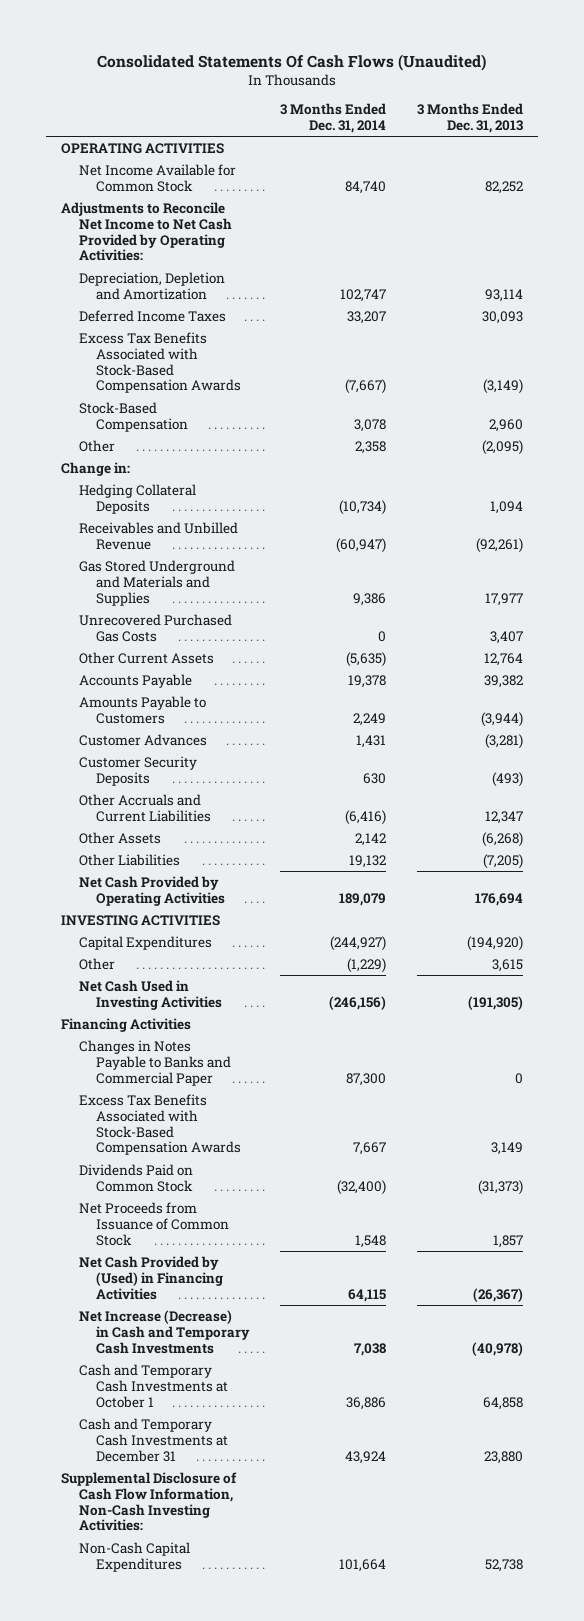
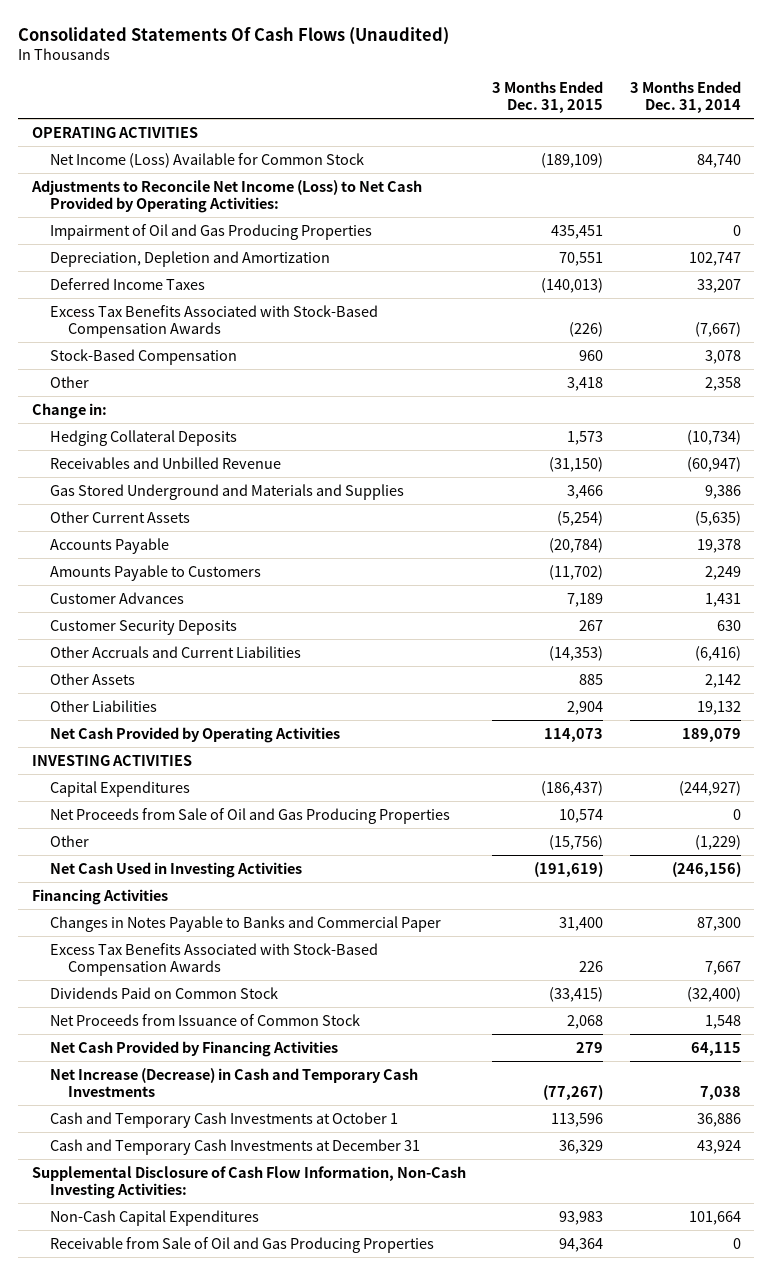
[416,102,523,133] 3 Months Ended Dec. 31, 2013 -> none
none -> [492,80,604,114] 3 Months Ended Dec. 31, 2015
[78,163,236,192] Net Income Available for Common Stock -> [49,152,364,168] Net Income (Loss) Available for Common Stock
[61,201,232,262] Adjustments to Reconcile Net Income to Net Cash Provided by Operating Activities: -> [30,179,422,214] Adjustments to Reconcile Net Income (Loss) to Net Cash Provided by Operating Activities:
none -> [49,223,372,240] Impairment of Oil and Gas Producing Properties
[78,613,232,642] Unrecovered Purchased Gas Costs -> none
none -> [49,807,450,824] Net Proceeds from Sale of Oil and Gas Producing Properties
[78,1255,224,1300] Net Cash Provided by (Used) in Financing Activities -> [49,1040,338,1057] Net Cash Provided by Financing Activities
none -> [49,1236,434,1253] Receivable from Sale of Oil and Gas Producing Properties

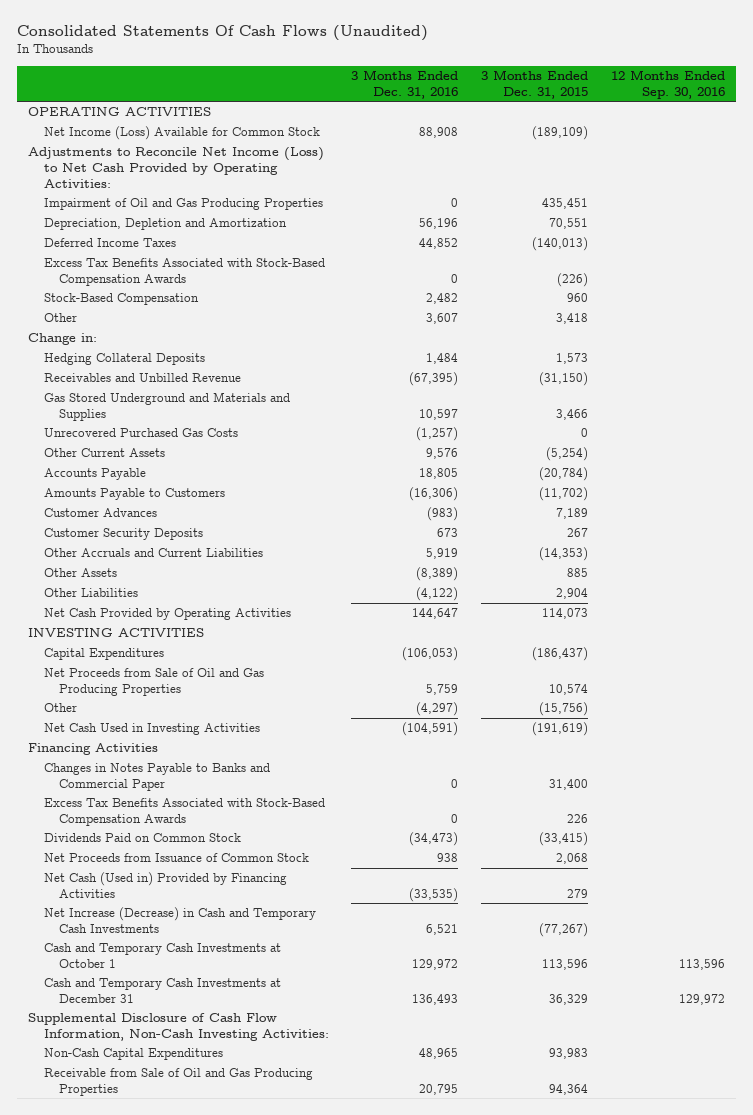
[629,80,741,114] 3 Months Ended Dec. 31, 2014 -> none
none -> [351,70,459,99] 3 Months Ended Dec. 31, 2016
none -> [610,70,725,99] 12 Months Ended Sep. 30, 2016
none -> [43,428,238,438] Unrecovered Purchased Gas Costs
[49,1040,338,1057] Net Cash Provided by Financing Activities -> [43,872,287,898] Net Cash (Used in) Provided by Financing Activities

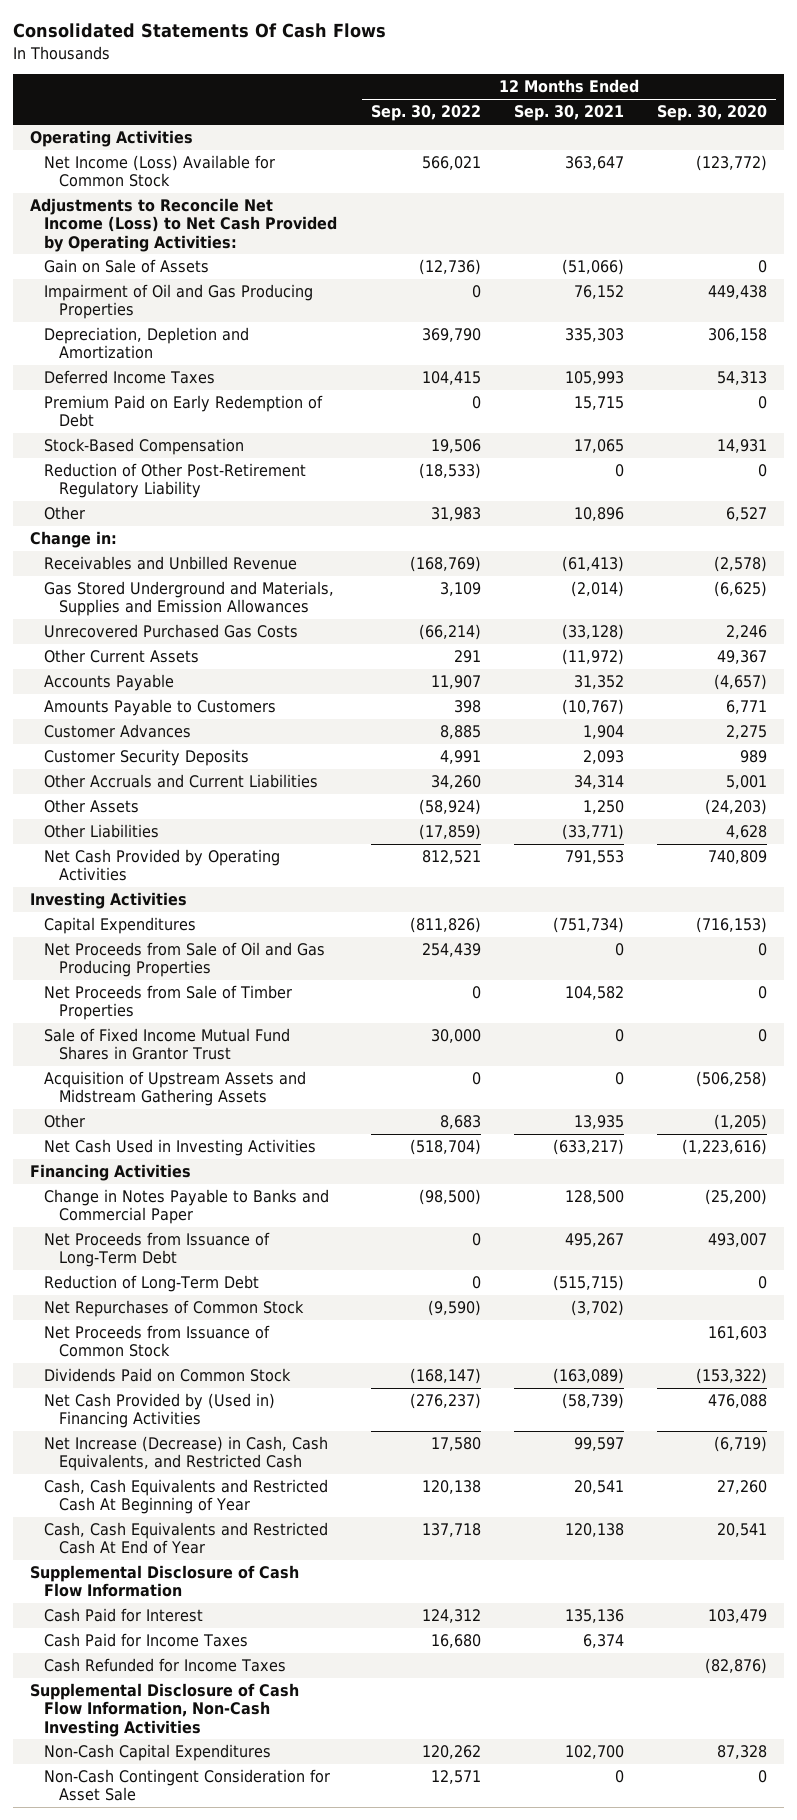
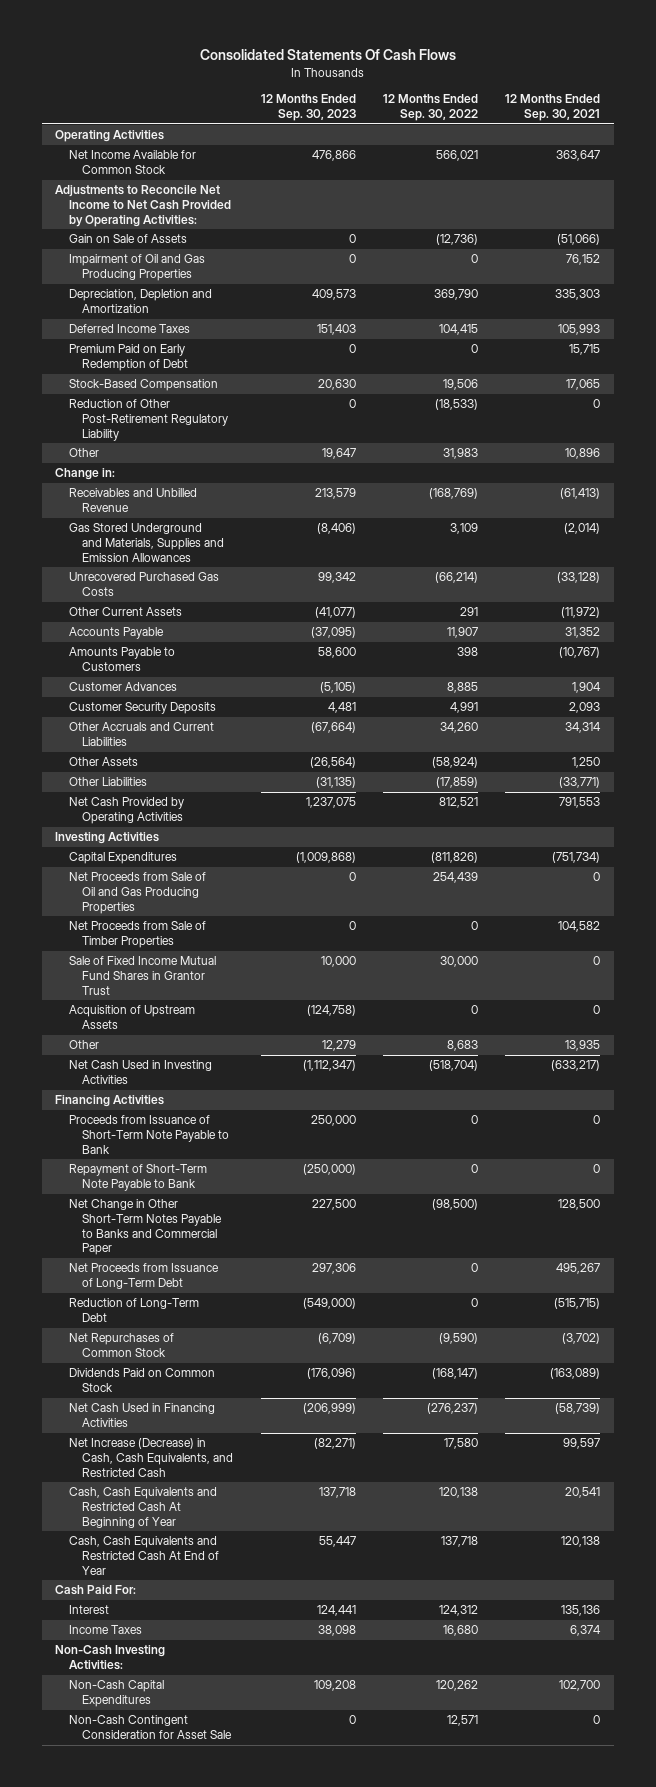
[657,105,768,122] Sep. 30, 2020 -> none
none -> [260,94,356,122] 12 Months Ended Sep. 30, 2023
[44,155,276,188] Net Income (Loss) Available for Common Stock -> [68,150,196,175] Net Income Available for Common Stock
[29,198,338,252] Adjustments to Reconcile Net Income (Loss) to Net Cash Provided by Operating Activities: -> [55,185,231,227] Adjustments to Reconcile Net Income to Net Cash Provided by Operating Activities:
[44,1071,307,1107] Acquisition of Upstream Assets and Midstream Gathering Assets -> [68,1005,195,1030] Acquisition of Upstream Assets
none -> [68,1115,230,1154] Proceeds from Issuance of Short-Term Note Payable to Bank
none -> [68,1164,207,1192] Repayment of Short-Term Note Payable to Bank
[44,1189,330,1225] Change in Notes Payable to Banks and Commercial Paper -> [68,1199,223,1256] Net Change in Other Short-Term Notes Payable to Banks and Commercial Paper
[44,1325,271,1358] Net Proceeds from Issuance of Common Stock -> none
[44,1393,276,1429] Net Cash Provided by (Used in) Financing Activities -> [68,1403,215,1428] Net Cash Used in Financing Activities
[29,1565,299,1598] Supplemental Disclosure of Cash Flow Information -> none
[44,1658,287,1673] Cash Refunded for Income Taxes -> none
none -> [55,1585,137,1596] Cash Paid For:
[44,1608,204,1623] Cash Paid for Interest -> [68,1605,109,1615] Interest
[44,1633,249,1648] Cash Paid for Income Taxes -> [68,1625,142,1635] Income Taxes
[29,1683,299,1737] Supplemental Disclosure of Cash Flow Information, Non-Cash Investing Activities -> [55,1645,166,1671] Non-Cash Investing Activities:

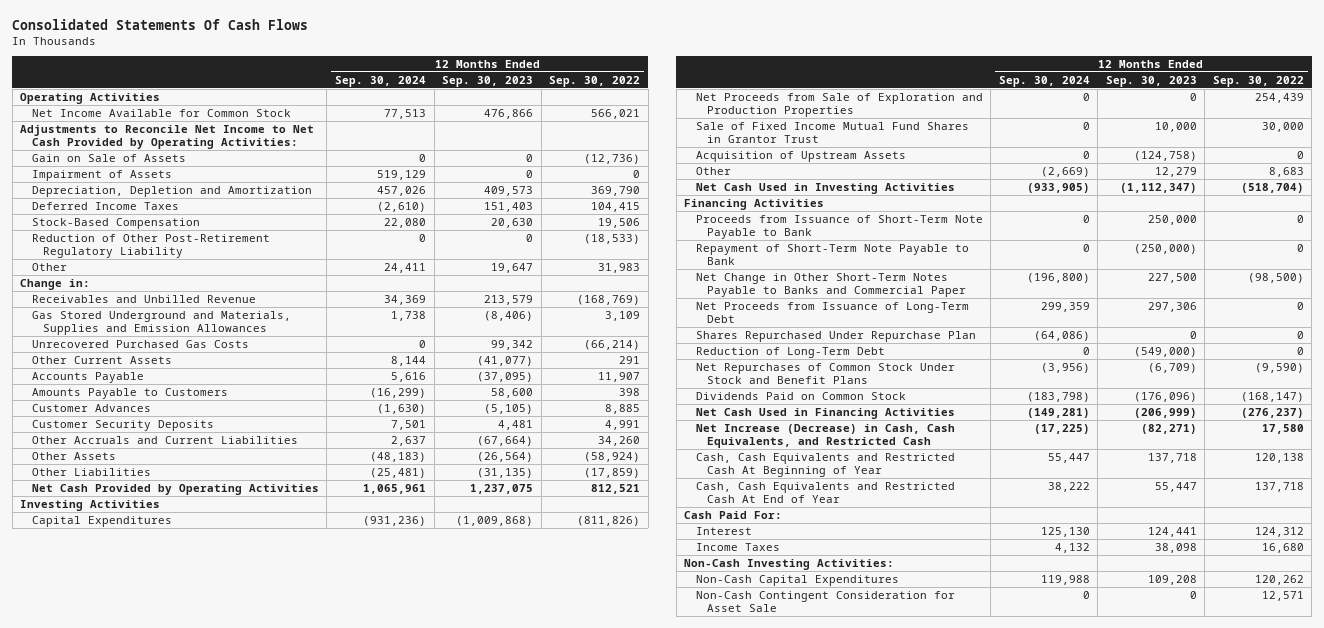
[505,94,601,122] 12 Months Ended Sep. 30, 2021 -> none
none -> [334,75,426,87] Sep. 30, 2024
[68,254,205,282] Impairment of Oil and Gas Producing Properties -> none
none -> [31,169,172,181] Impairment of Assets
[68,344,189,372] Premium Paid on Early Redemption of Debt -> none
[68,921,206,949] Net Proceeds from Sale of Timber Properties -> none
[68,872,206,914] Net Proceeds from Sale of Oil and Gas Producing Properties -> [695,92,983,117] Net Proceeds from Sale of Exploration and Production Properties
none -> [695,330,976,342] Shares Repurchased Under Repurchase Plan
[68,1333,174,1358] Net Repurchases of Common Stock -> [695,362,955,384] Net Repurchases of Common Stock Under Stock and Benefit Plans

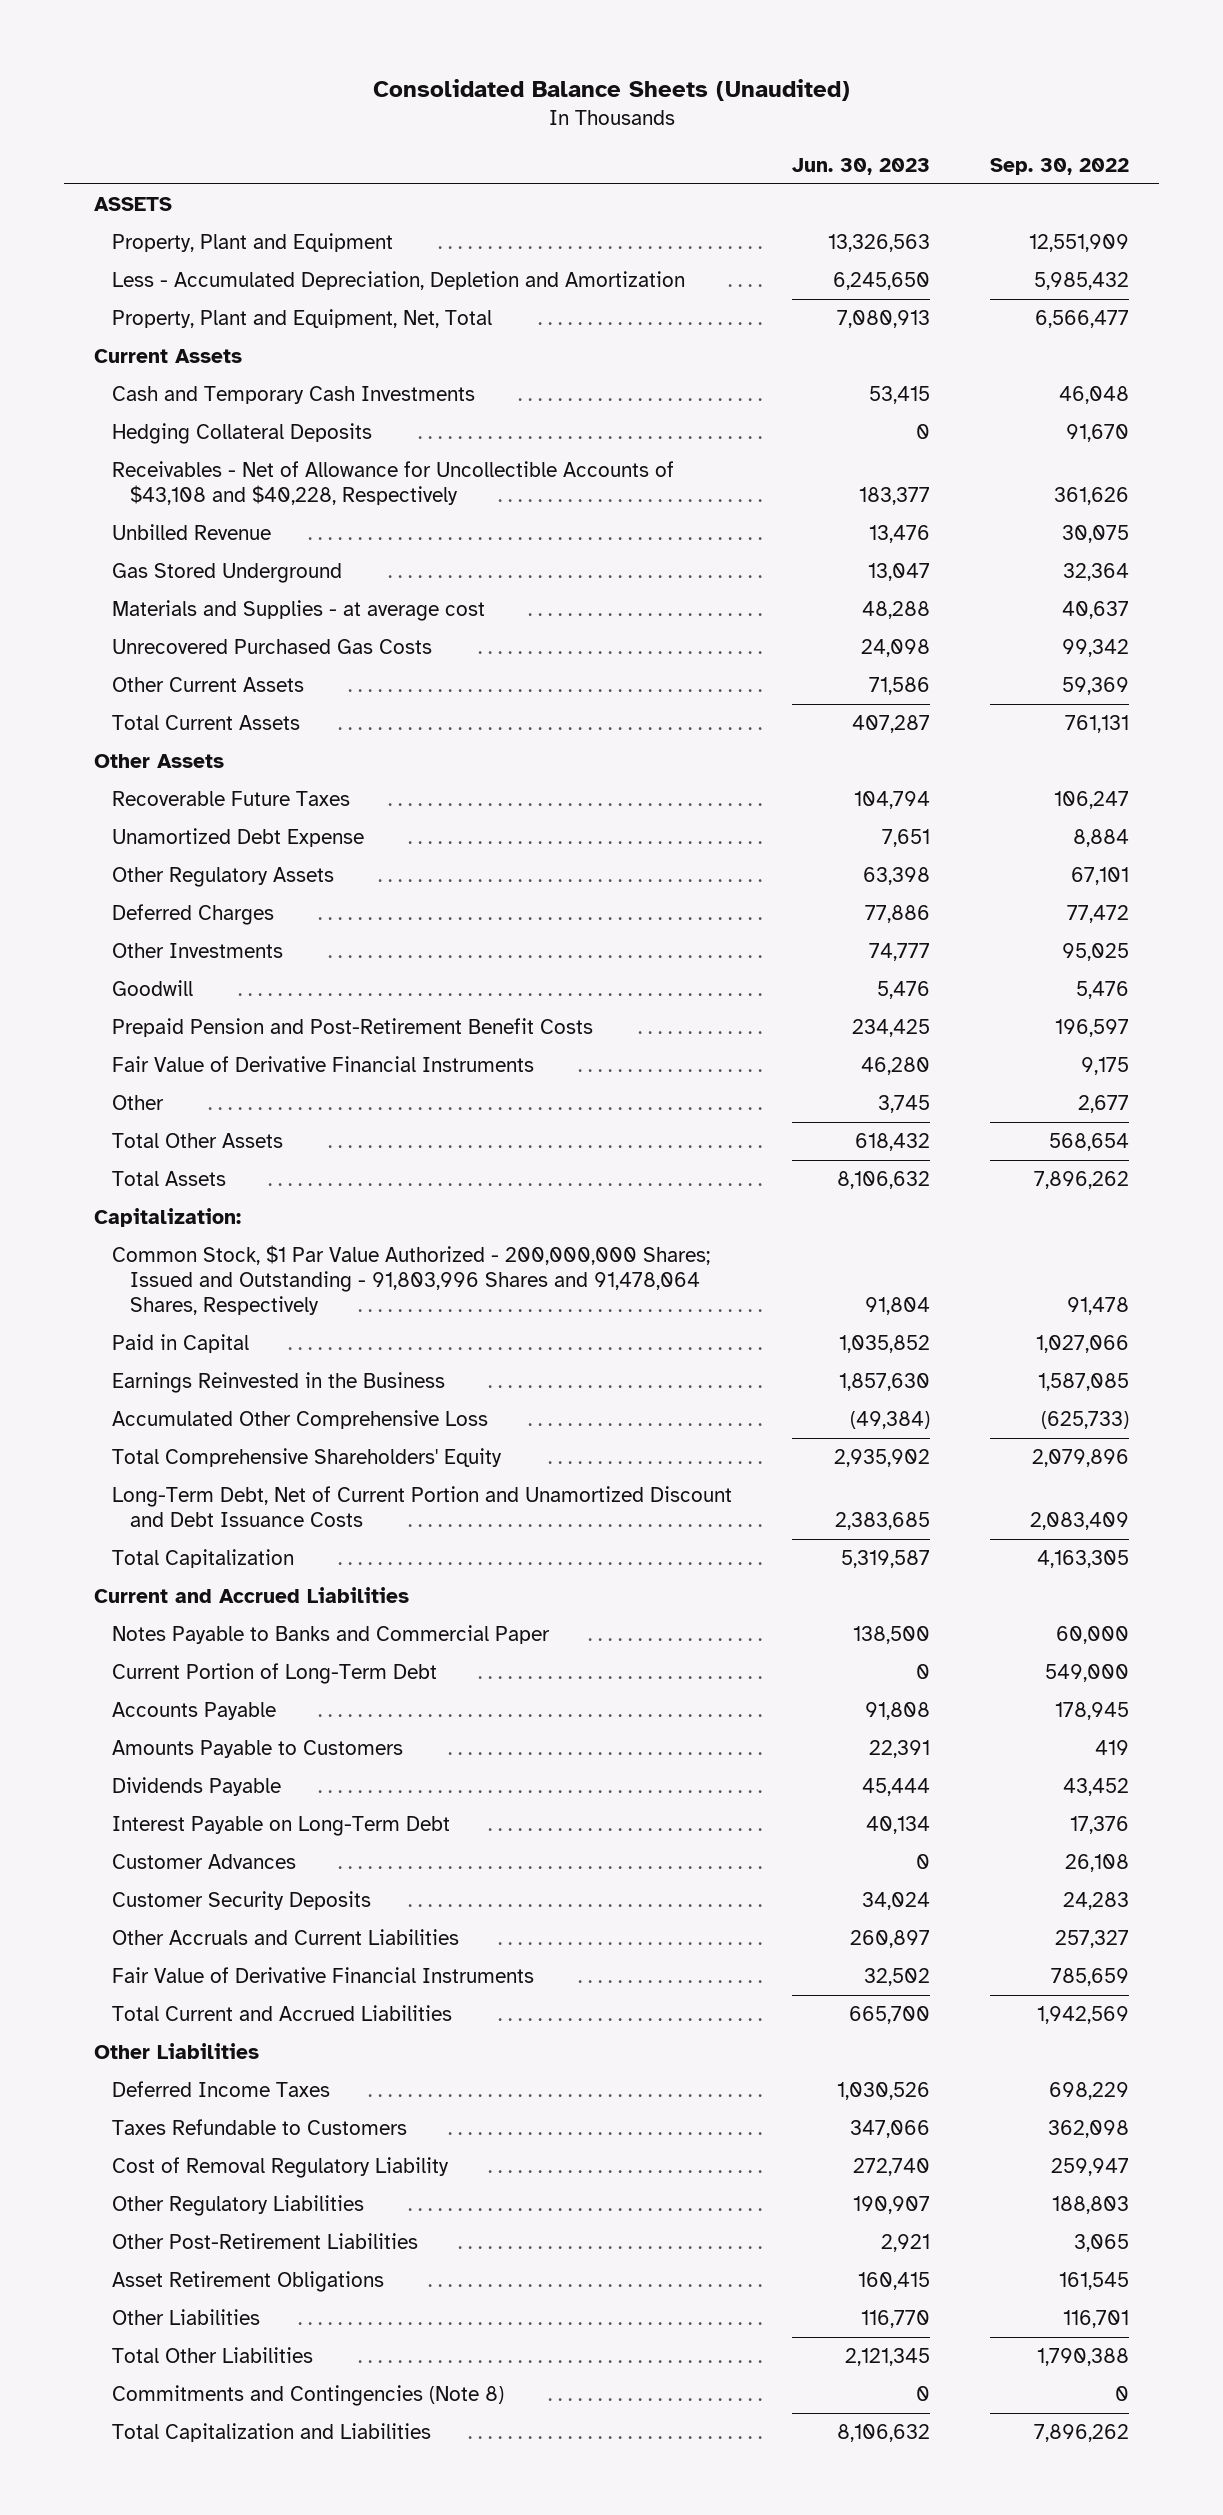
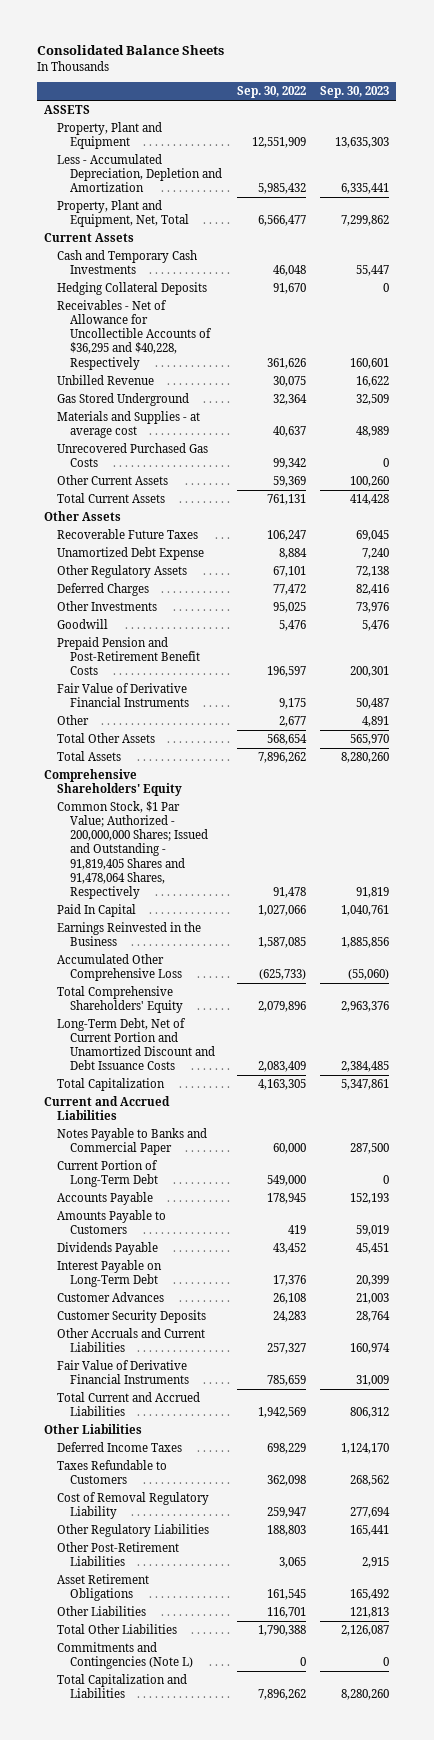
[372,78,850,101] Consolidated Balance Sheets (Unaudited) -> [37,45,225,56] Consolidated Balance Sheets
[792,158,931,176] Jun. 30, 2023 -> none
none -> [320,86,390,99] Sep. 30, 2023
[112,461,675,506] Receivables - Net of Allowance for Uncollectible Accounts of $43,108 and $40,228, Respectively -> [57,300,213,370] Receivables - Net of Allowance for Uncollectible Accounts of $36,295 and $40,228, Respectively
[94,1208,242,1228] Capitalization: -> none
none -> [44,769,183,797] Comprehensive Shareholders' Equity
[112,1245,711,1316] Common Stock, $1 Par Value Authorized - 200,000,000 Shares; Issued and Outstanding - 91,803,996 Shares and 91,478,064 Shares, Respectively -> [57,801,209,899] Common Stock, $1 Par Value; Authorized - 200,000,000 Shares; Issued and Outstanding - 91,819,405 Shares and 91,478,064 Shares, Respectively
[112,1334,250,1354] Paid in Capital -> [57,904,137,918] Paid In Capital
[112,2385,505,2407] Commitments and Contingencies (Note 8) -> [57,1642,194,1670] Commitments and Contingencies (Note L)

